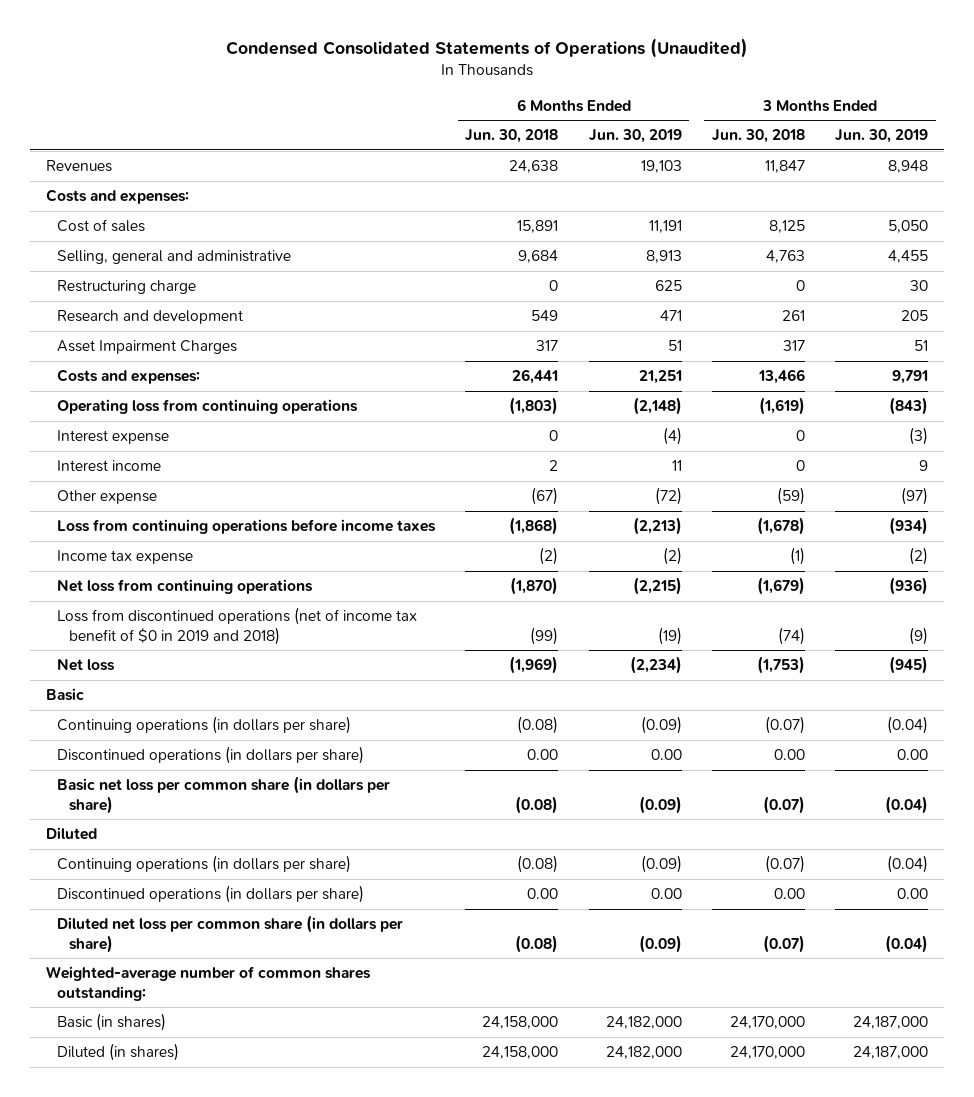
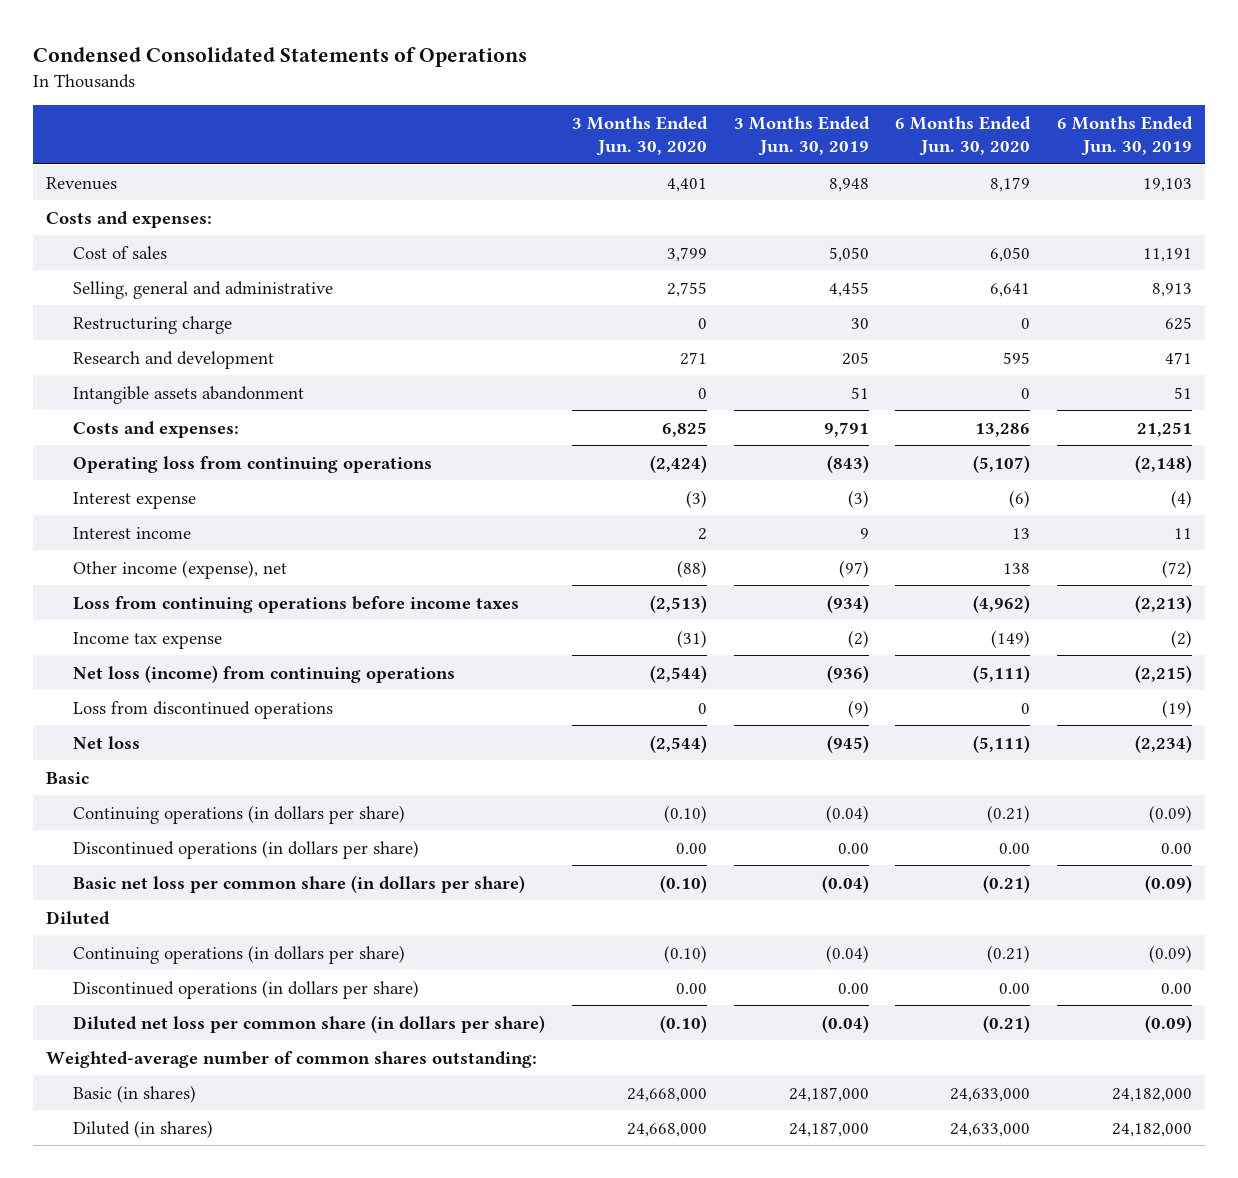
[225,38,748,59] Condensed Consolidated Statements of Operations (Unaudited) -> [32,46,527,67] Condensed Consolidated Statements of Operations
[465,129,559,144] Jun. 30, 2018 -> none
[712,129,806,144] Jun. 30, 2018 -> none
none -> [571,116,708,156] 3 Months Ended Jun. 30, 2020
none -> [895,116,1032,156] 6 Months Ended Jun. 30, 2020
[57,340,238,355] Asset Impairment Charges -> [73,385,305,404] Intangible assets abandonment
[57,490,158,505] Other expense -> [73,559,288,579] Other income (expense), net
[57,579,314,595] Net loss from continuing operations -> [73,664,456,683] Net loss (income) from continuing operations
[57,607,418,645] Loss from discontinued operations (net of income tax benefit of $0 in 2019 and 2018) -> [73,700,334,719] Loss from discontinued operations

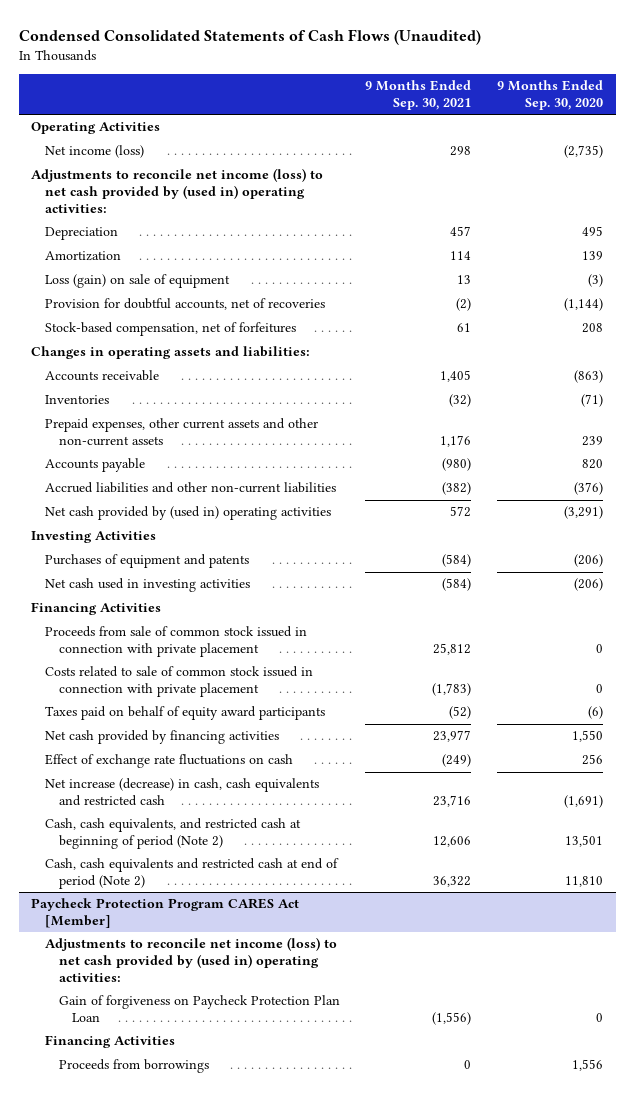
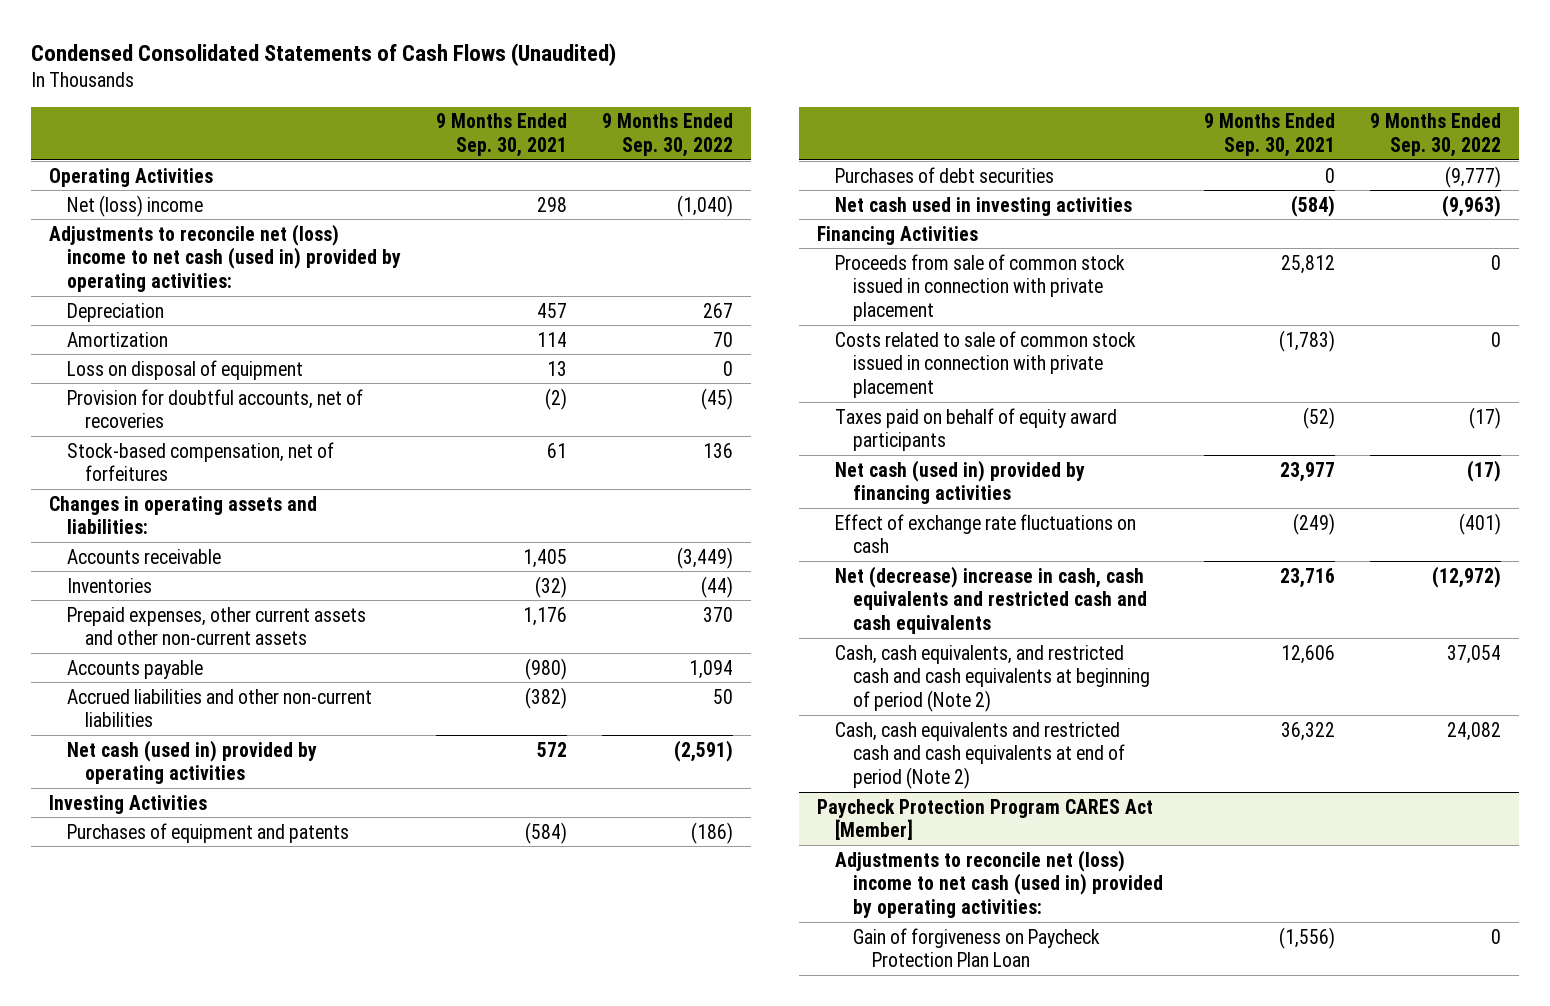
[496,80,603,111] 9 Months Ended Sep. 30, 2020 -> none
none -> [602,113,734,157] 9 Months Ended Sep. 30, 2022
[44,145,144,159] Net income (loss) -> [67,194,204,217] Net (loss) income
[31,168,324,214] Adjustments to reconcile net income (loss) to net cash provided by (used in) operating activities: -> [48,223,402,292] Adjustments to reconcile net (loss) income to net cash (used in) provided by operating activities:
[44,274,230,289] Loss (gain) on sale of equipment -> [67,359,304,380] Loss on disposal of equipment
[44,506,331,521] Net cash provided by (used in) operating activities -> [67,739,318,785] Net cash (used in) provided by operating activities
none -> [835,166,1055,183] Purchases of debt securities
[44,730,279,745] Net cash provided by financing activities -> [835,459,1086,505] Net cash (used in) provided by financing activities
[44,778,319,807] Net increase (decrease) in cash, cash equivalents and restricted cash -> [835,565,1148,634] Net (decrease) increase in cash, cash equivalents and restricted cash and cash equivalents
[44,818,301,850] Cash, cash equivalents, and restricted cash at beginning of period (Note 2) -> [835,644,1151,712] Cash, cash equivalents, and restricted cash and cash equivalents at beginning of period (Note 2)
[44,858,339,890] Cash, cash equivalents and restricted cash at end of period (Note 2) -> [835,721,1126,789] Cash, cash equivalents and restricted cash and cash equivalents at end of period (Note 2)
[44,937,337,983] Adjustments to reconcile net income (loss) to net cash provided by (used in) operating activities: -> [835,849,1164,918] Adjustments to reconcile net (loss) income to net cash (used in) provided by operating activities:
[44,1035,175,1049] Financing Activities -> none
[58,1059,209,1074] Proceeds from borrowings -> none

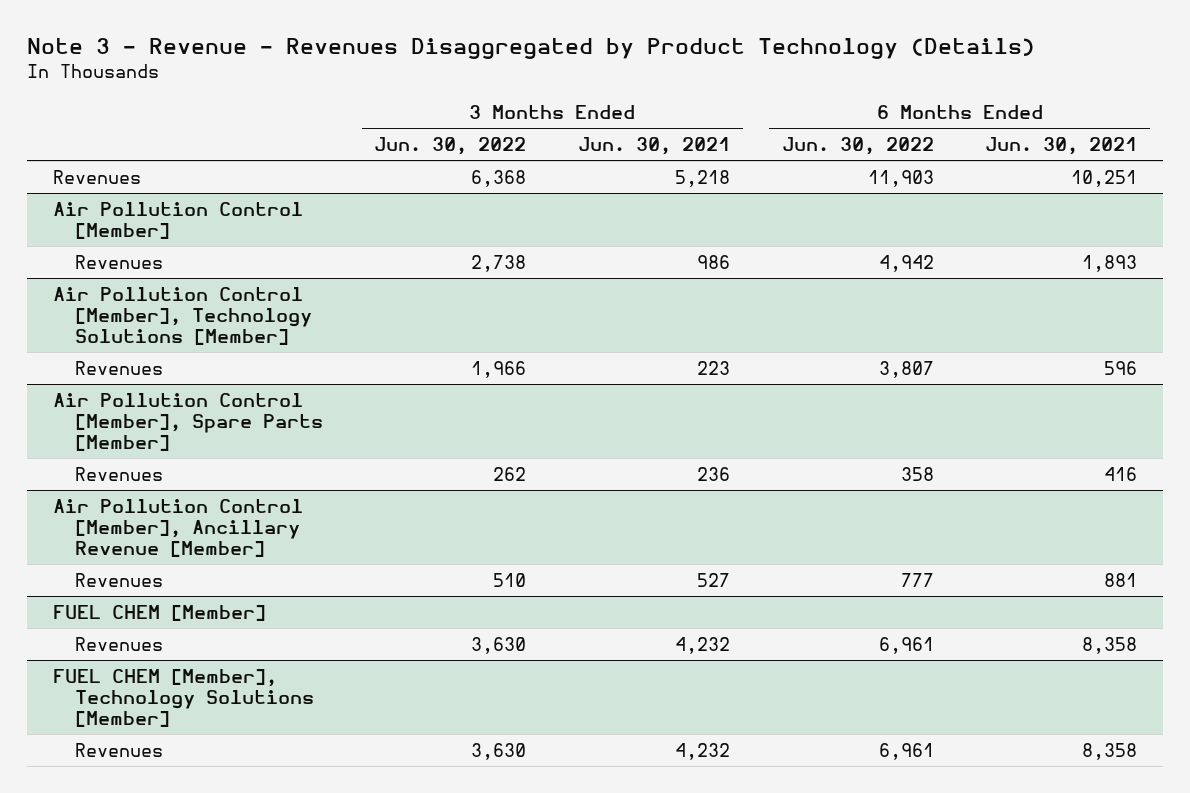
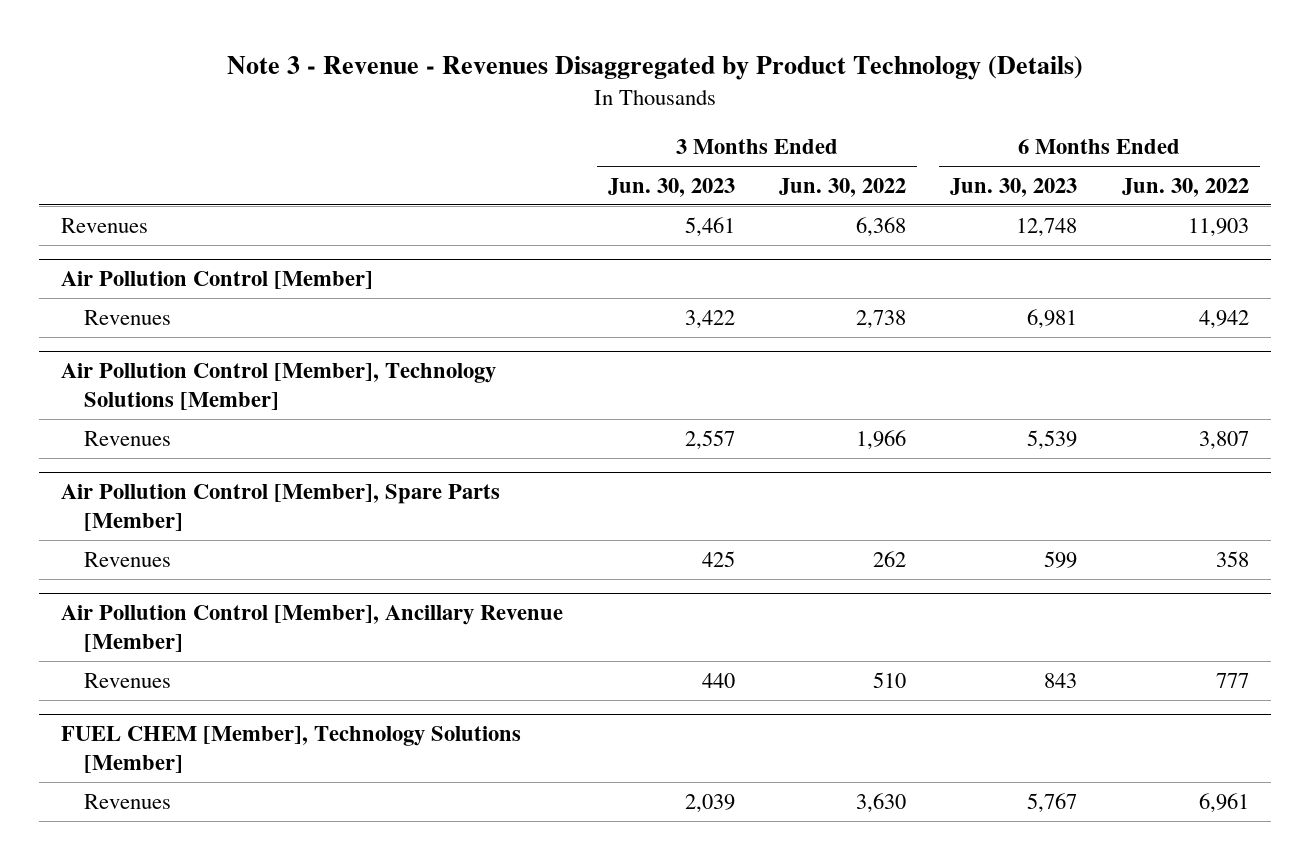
[578,136,731,155] Jun. 30, 2021 -> none
[985,136,1138,155] Jun. 30, 2021 -> none
none -> [607,177,735,197] Jun. 30, 2023
none -> [950,177,1078,197] Jun. 30, 2023
[52,604,266,621] FUEL CHEM [Member] -> none
[74,636,163,651] Revenues -> none

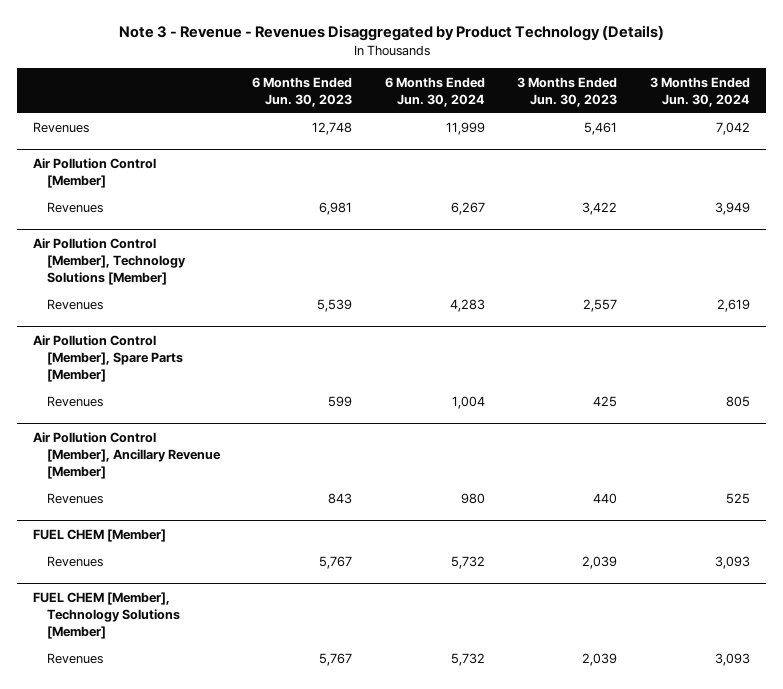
[779,177,907,197] Jun. 30, 2022 -> none
[1121,177,1249,197] Jun. 30, 2022 -> none
none -> [384,76,485,107] 6 Months Ended Jun. 30, 2024
none -> [650,76,751,107] 3 Months Ended Jun. 30, 2024
none -> [33,528,167,542] FUEL CHEM [Member]
none -> [46,556,103,568] Revenues

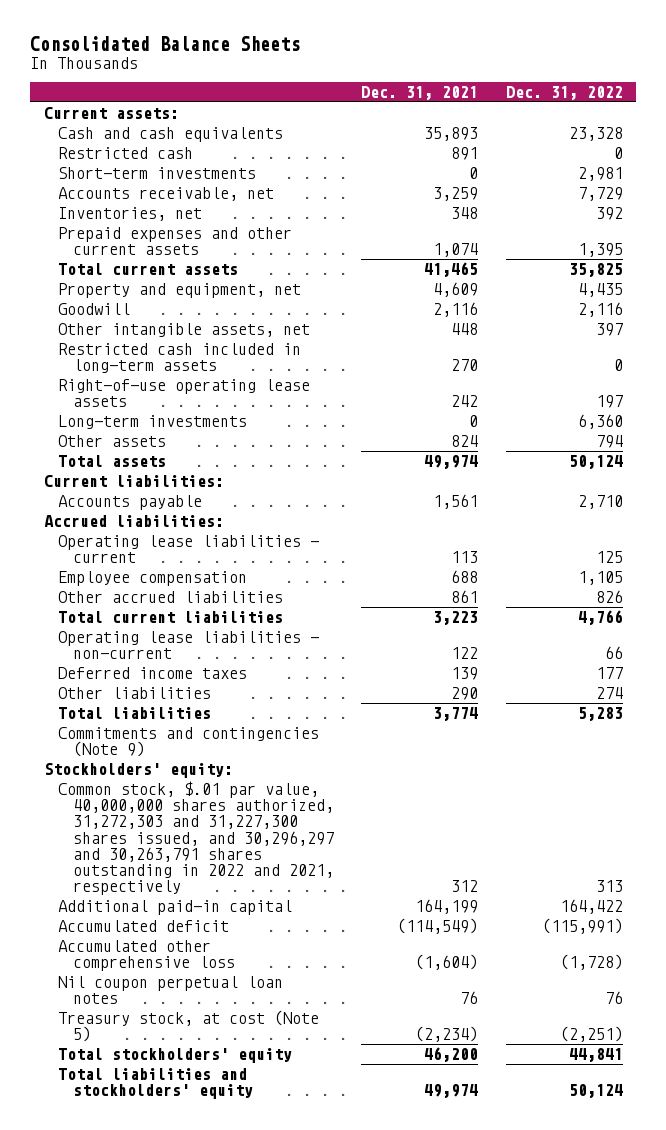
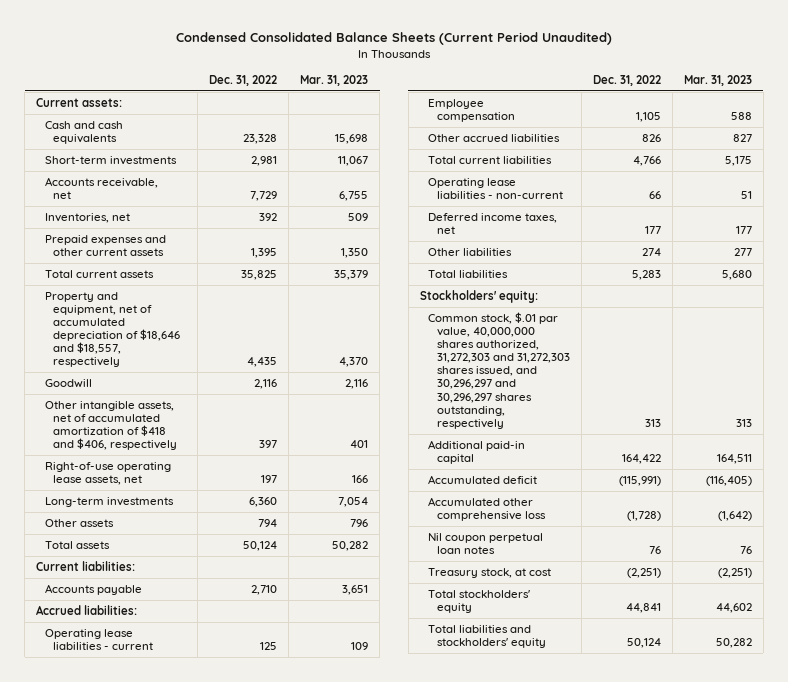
[29,35,300,51] Consolidated Balance Sheets -> [176,32,613,46] Condensed Consolidated Balance Sheets (Current Period Unaudited)
[361,86,479,101] Dec. 31, 2021 -> none
none -> [300,74,369,86] Mar. 31, 2023
[58,147,194,160] Restricted cash -> none
[58,283,302,299] Property and equipment, net -> [44,291,181,368] Property and equipment, net of accumulated depreciation of $18,646 and $18,557, respectively
[58,343,302,374] Restricted cash included in long-term assets -> none
[58,323,311,338] Other intangible assets, net -> [44,400,178,451] Other intangible assets, net of accumulated amortization of $418 and $406, respectively
[58,379,311,408] Right-of-use operating lease assets -> [44,461,171,485] Right-of-use operating lease assets, net
[58,667,248,680] Deferred income taxes -> [428,212,558,234] Deferred income taxes, net
[58,727,320,758] Commitments and contingencies (Note 9) -> none
[58,781,335,895] Common stock, $.01 par value, 40,000,000 shares authorized, 31,272,303 and 31,227,300 shares issued, and 30,296,297 and 30,263,791 shares outstanding in 2022 and 2021, respectively -> [428,311,570,429] Common stock, $.01 par value, 40,000,000 shares authorized, 31,272,303 and 31,272,303 shares issued, and 30,296,297 and 30,296,297 shares outstanding, respectively
[58,1010,320,1043] Treasury stock, at cost (Note 5) -> [428,567,552,578] Treasury stock, at cost

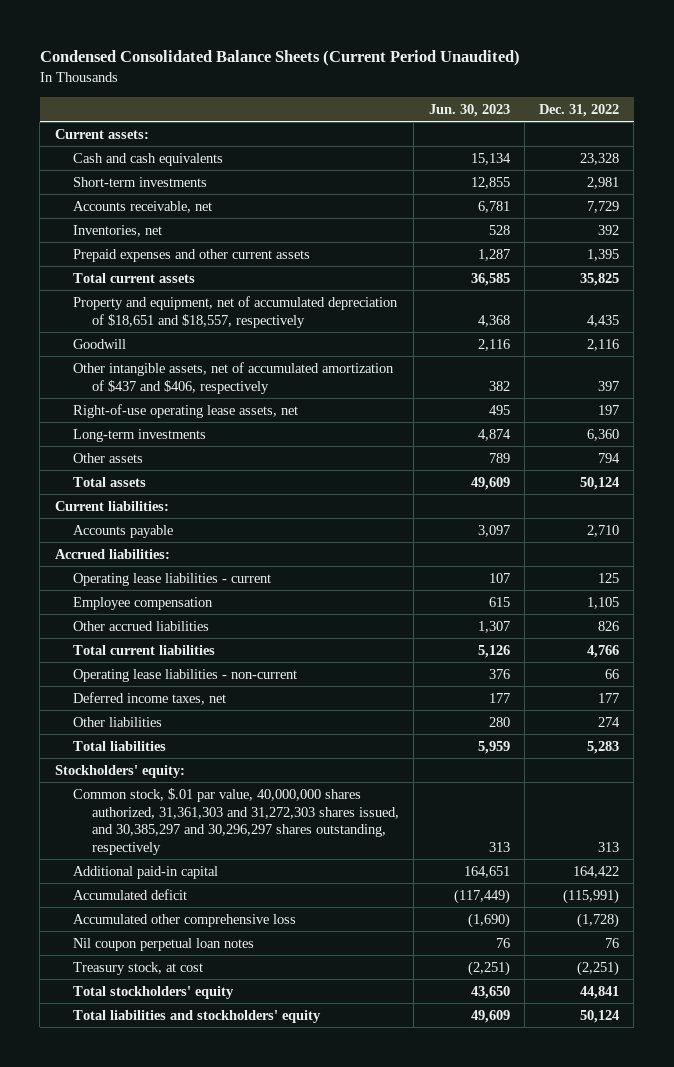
[300,74,369,86] Mar. 31, 2023 -> none
none -> [428,103,510,117] Jun. 30, 2023
[44,291,181,368] Property and equipment, net of accumulated depreciation of $18,646 and $18,557, respectively -> [73,295,399,328] Property and equipment, net of accumulated depreciation of $18,651 and $18,557, respectively
[44,400,178,451] Other intangible assets, net of accumulated amortization of $418 and $406, respectively -> [73,361,395,394] Other intangible assets, net of accumulated amortization of $437 and $406, respectively
[428,311,570,429] Common stock, $.01 par value, 40,000,000 shares authorized, 31,272,303 and 31,272,303 shares issued, and 30,296,297 and 30,296,297 shares outstanding, respectively -> [73,787,400,855] Common stock, $.01 par value, 40,000,000 shares authorized, 31,361,303 and 31,272,303 shares issued, and 30,385,297 and 30,296,297 shares outstanding, respectively

